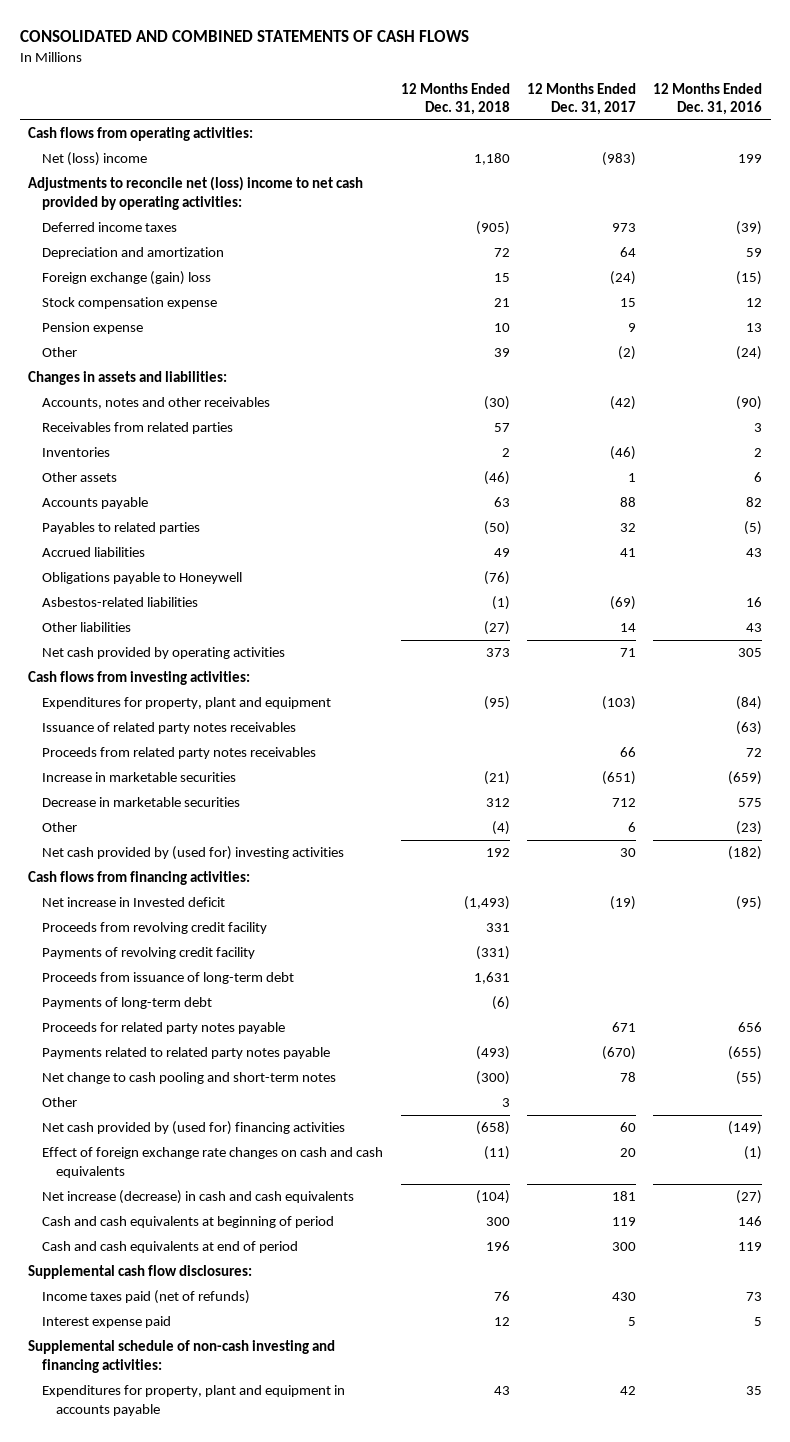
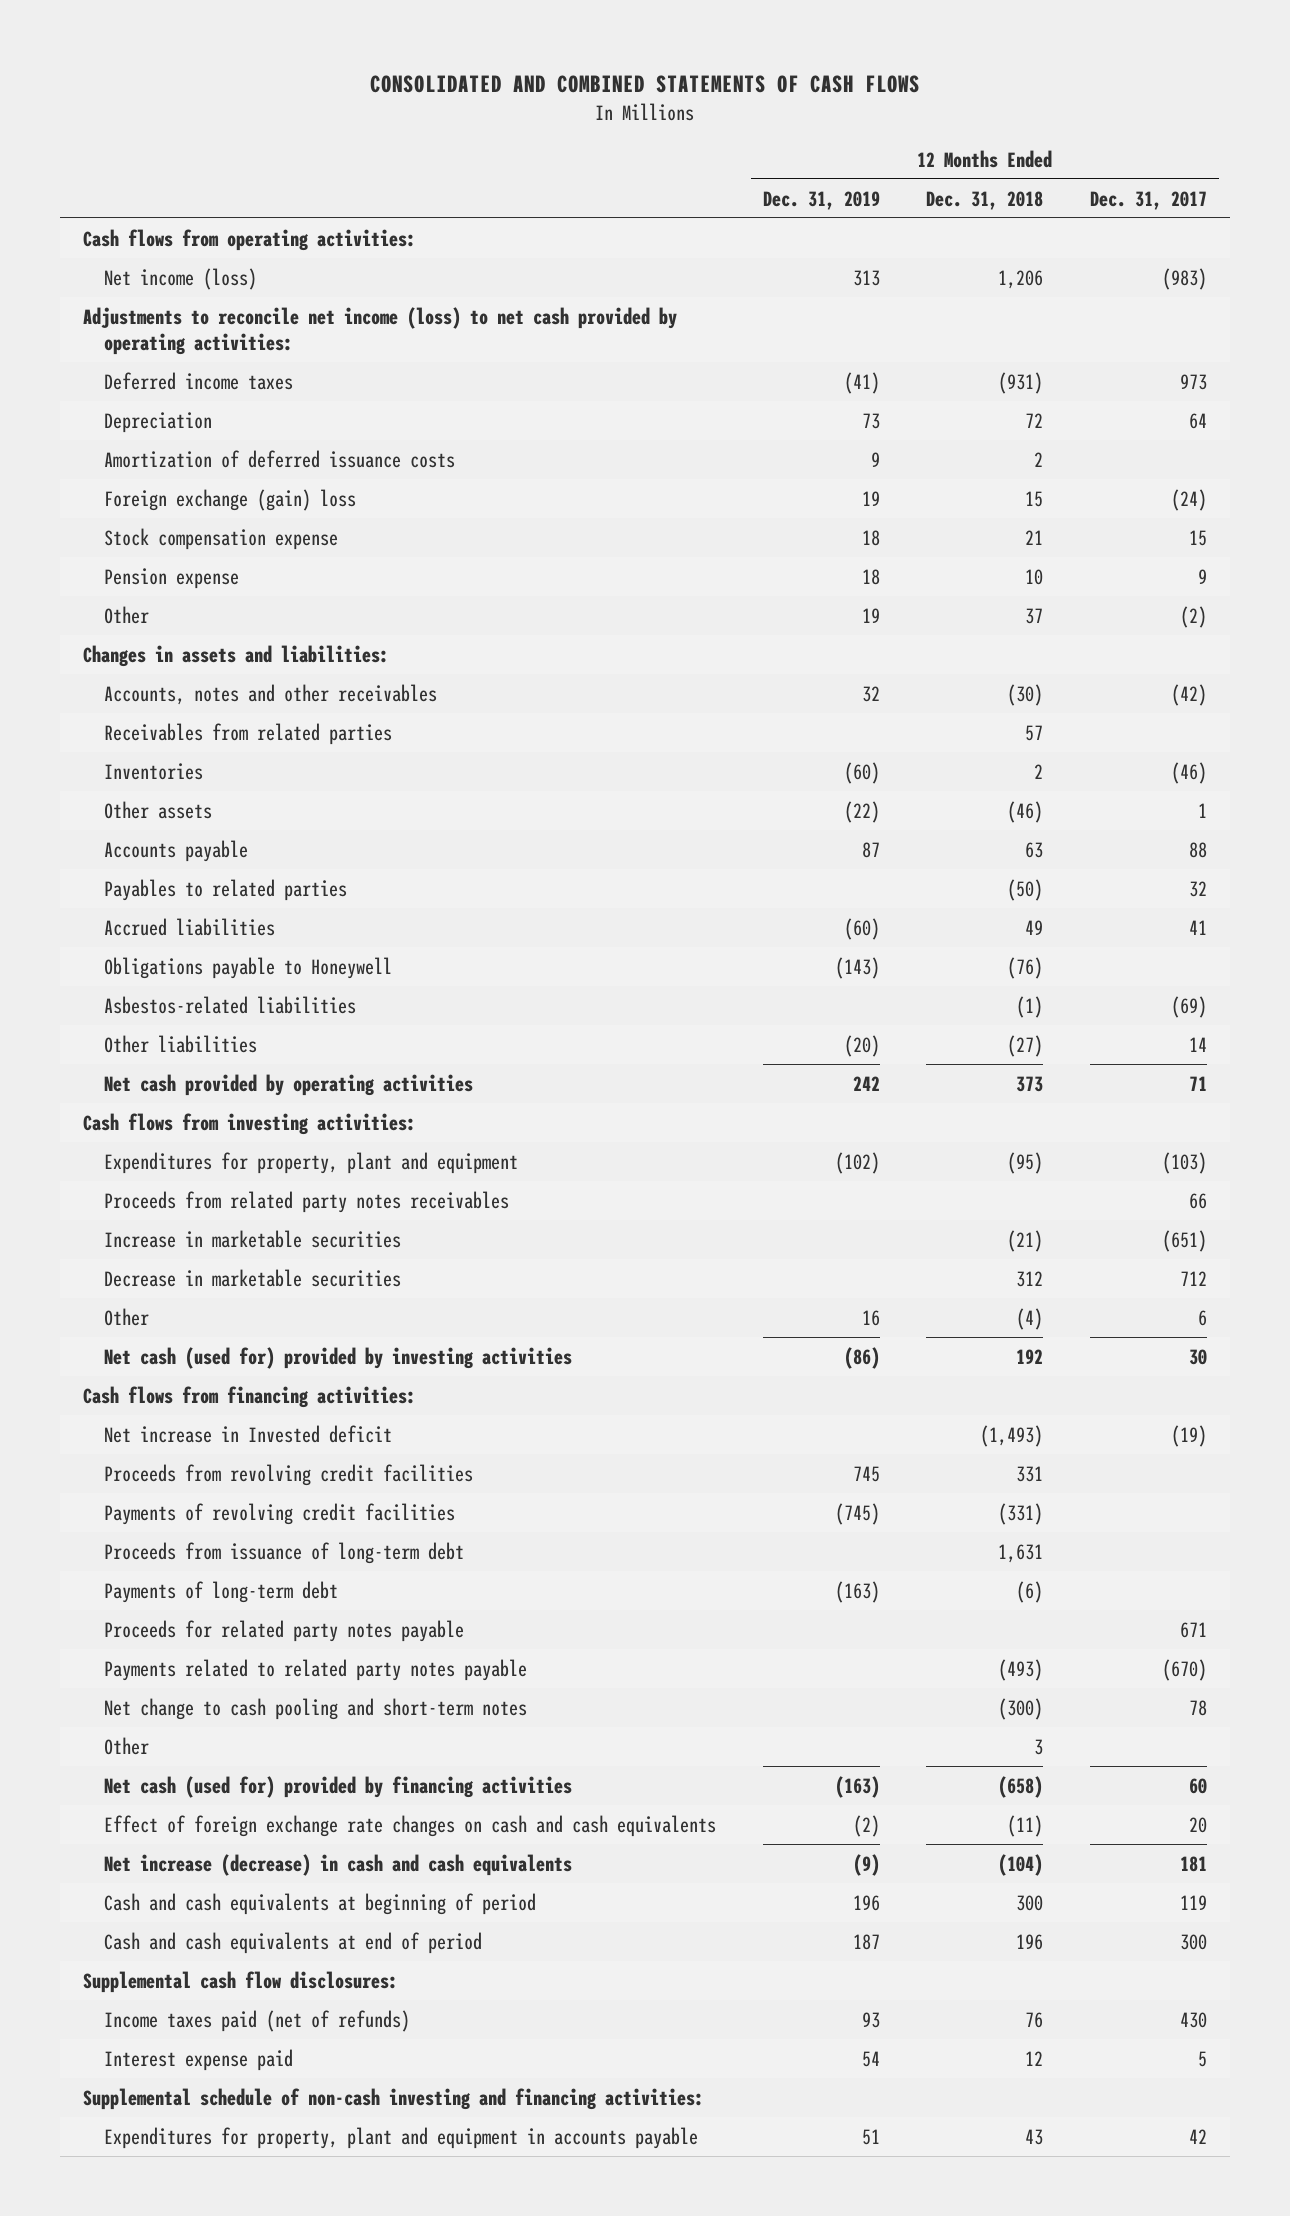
[652,82,762,116] 12 Months Ended Dec. 31, 2016 -> none
none -> [762,190,880,210] Dec. 31, 2019
[42,152,148,167] Net (loss) income -> [104,267,258,290] Net income (loss)
[473,153,510,166] 1,180 -> [998,269,1044,289] 1,206
[28,176,364,210] Adjustments to reconcile net (loss) income to net cash provided by operating activities: -> [83,306,678,356] Adjustments to reconcile net income (loss) to net cash provided by operating activities:
[475,221,510,236] (905) -> [998,371,1044,394] (931)
[42,247,225,260] Depreciation and amortization -> [104,411,213,433] Depreciation
none -> [104,449,456,468] Amortization of deferred issuance costs
[493,348,510,358] 39 -> [1025,607,1044,624] 37
[42,722,297,735] Issuance of related party notes receivables -> none
[42,846,345,861] Net cash provided by (used for) investing activities -> [104,1346,573,1369] Net cash (used for) provided by investing activities
[42,922,268,935] Proceeds from revolving credit facility -> [104,1463,474,1486] Proceeds from revolving credit facilities
[42,947,256,960] Payments of revolving credit facility -> [104,1502,456,1525] Payments of revolving credit facilities
[42,1121,346,1136] Net cash provided by (used for) financing activities -> [104,1775,573,1798] Net cash (used for) provided by financing activities

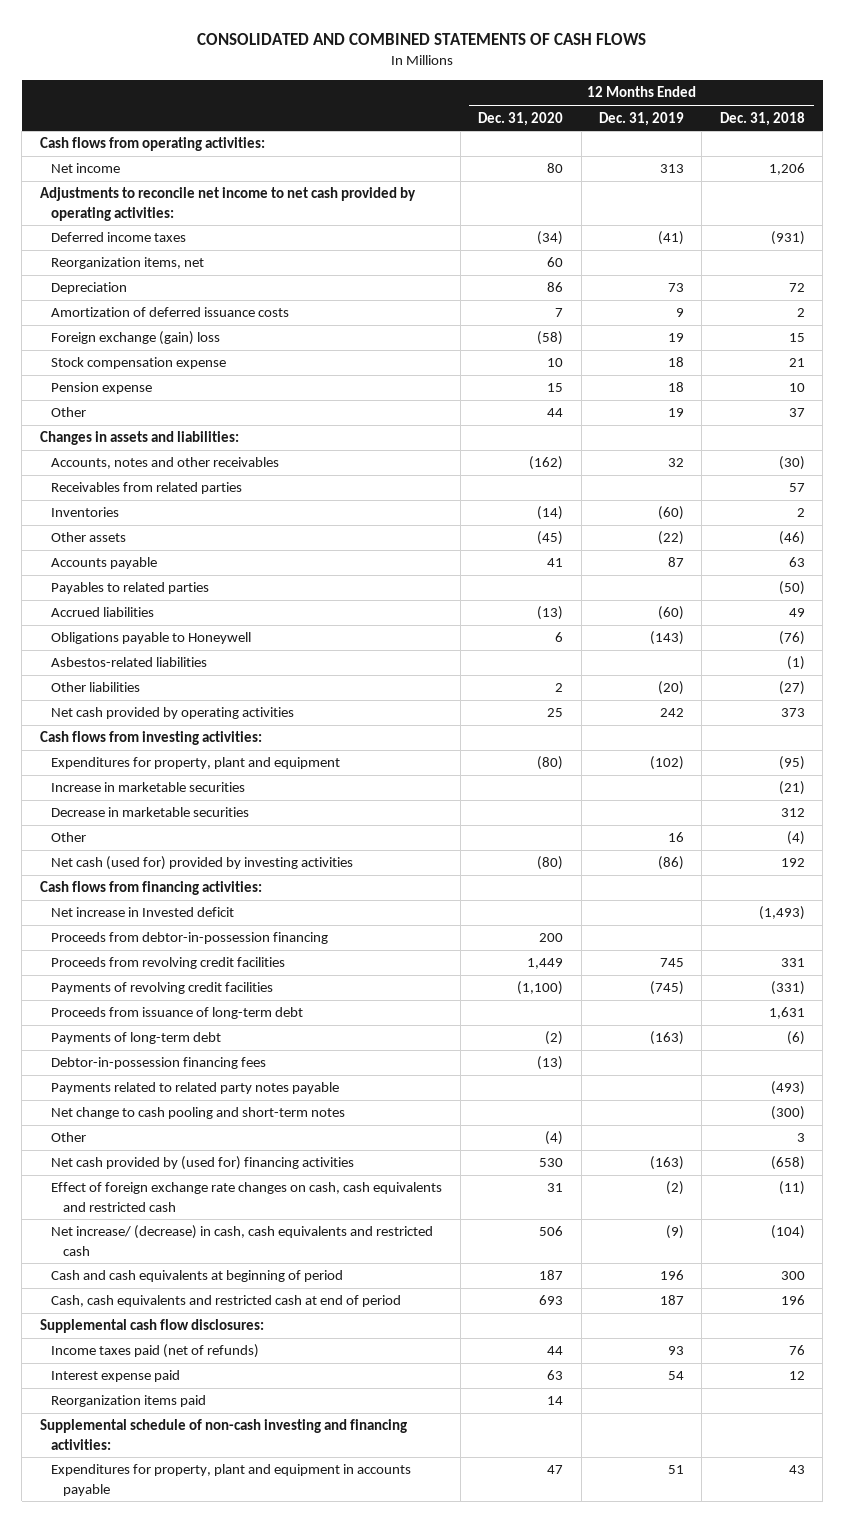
[1089,190,1207,210] Dec. 31, 2017 -> none
none -> [478,111,564,126] Dec. 31, 2020
[104,267,258,290] Net income (loss) -> [51,163,121,174] Net income
[83,306,678,356] Adjustments to reconcile net income (loss) to net cash provided by operating activities: -> [39,187,416,221] Adjustments to reconcile net income to net cash provided by operating activities:
none -> [51,257,205,270] Reorganization items, net
[104,1190,510,1213] Proceeds from related party notes receivables -> none
none -> [51,932,329,945] Proceeds from debtor-in-possession financing
[104,1619,465,1642] Proceeds for related party notes payable -> none
none -> [51,1057,267,1070] Debtor-in-possession financing fees
[104,1775,573,1798] Net cash (used for) provided by financing activities -> [51,1156,355,1171] Net cash provided by (used for) financing activities
[104,1814,717,1837] Effect of foreign exchange rate changes on cash and cash equivalents -> [51,1182,443,1212] Effect of foreign exchange rate changes on cash, cash equivalents and restricted cash
[104,1853,573,1876] Net increase (decrease) in cash and cash equivalents -> [51,1225,434,1256] Net increase/ (decrease) in cash, cash equivalents and restricted cash
[104,1931,483,1954] Cash and cash equivalents at end of period -> [51,1295,402,1308] Cash, cash equivalents and restricted cash at end of period
none -> [51,1395,207,1408] Reorganization items paid

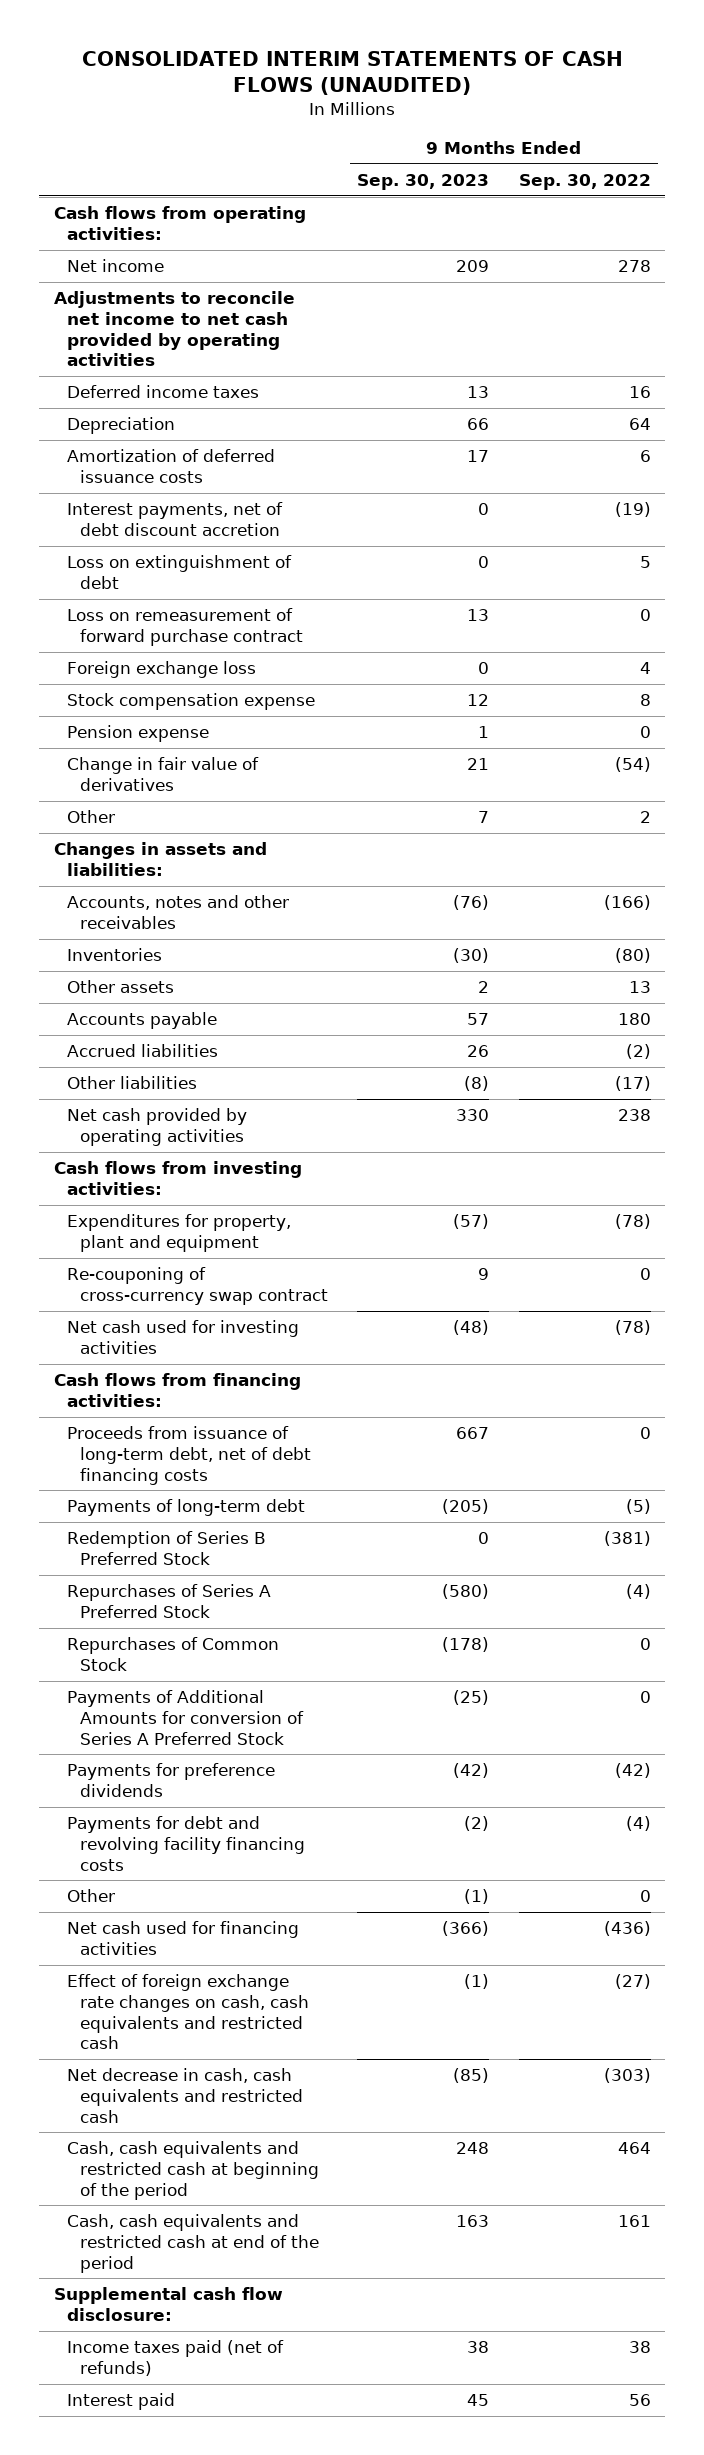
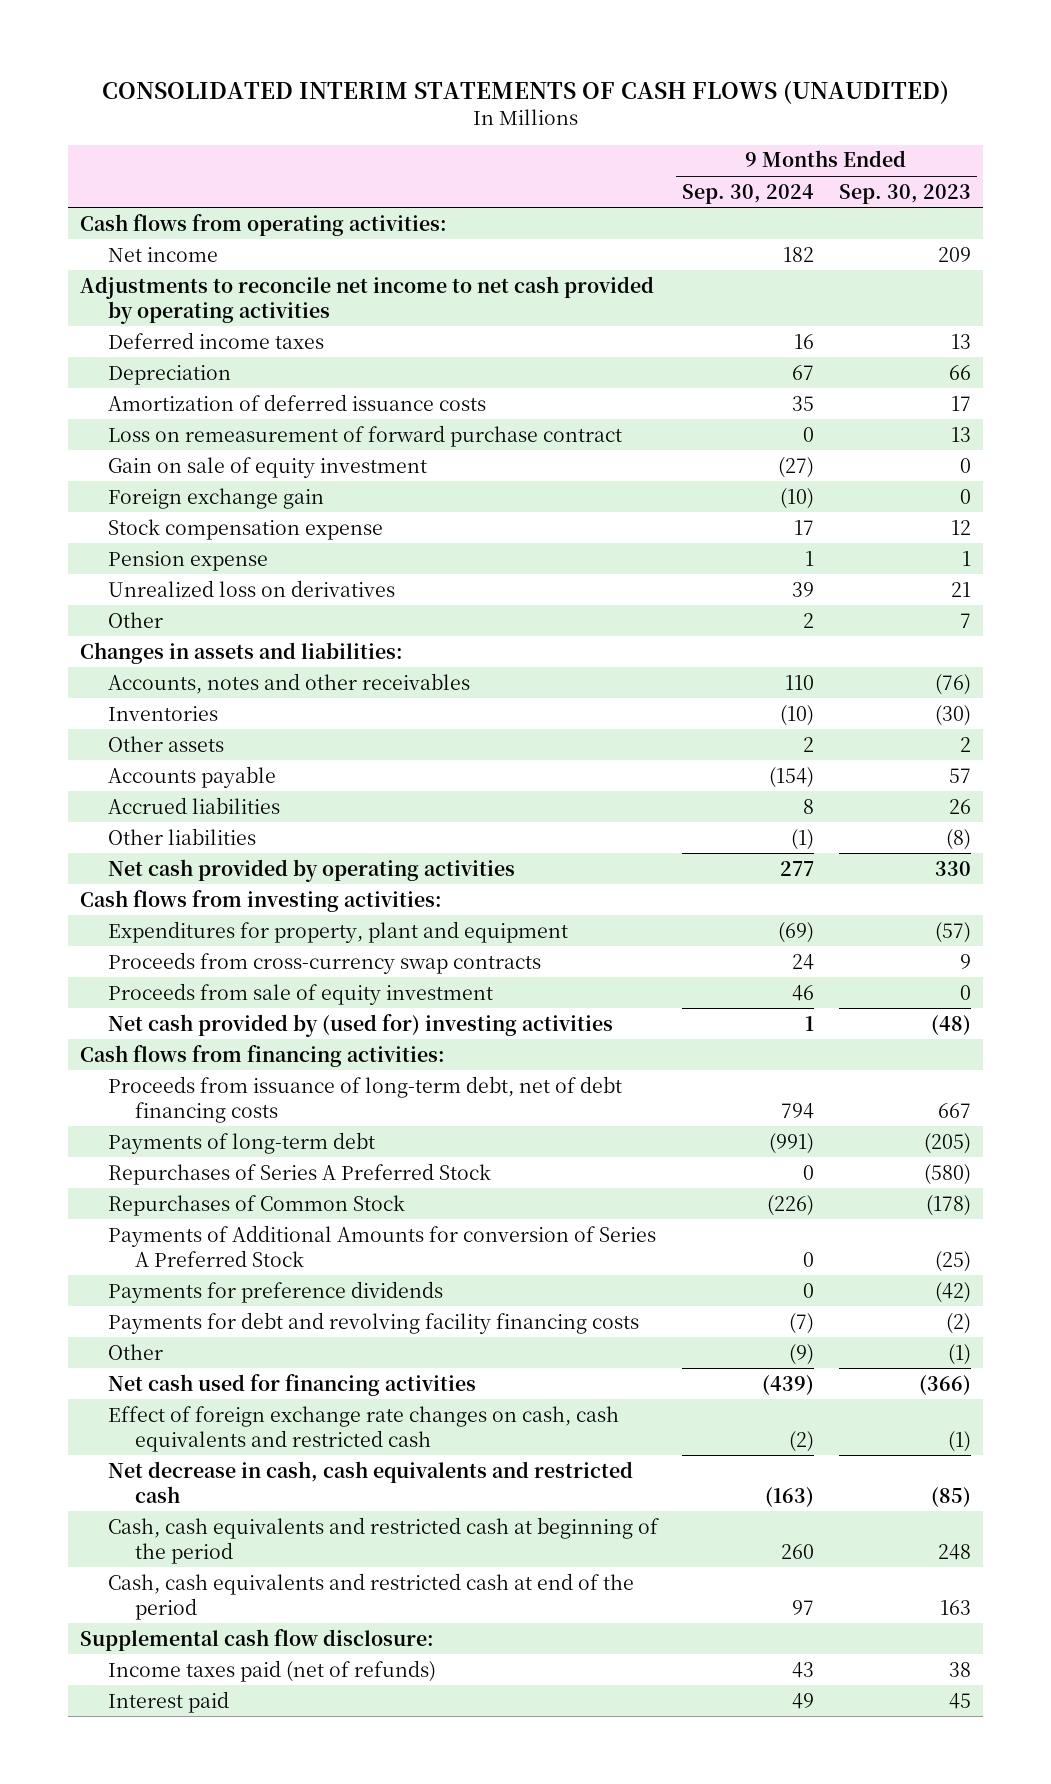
[518,173,651,190] Sep. 30, 2022 -> none
none -> [682,183,815,204] Sep. 30, 2024
[67,502,284,536] Interest payments, net of debt discount accretion -> none
[67,555,293,589] Loss on extinguishment of debt -> none
none -> [107,456,427,478] Gain on sale of equity investment
[67,661,257,679] Foreign exchange loss -> [107,487,324,509] Foreign exchange gain
[67,757,260,791] Change in fair value of derivatives -> [107,579,395,597] Unrealized loss on derivatives
[67,1267,329,1305] Re-couponing of cross-currency swap contract -> [107,951,541,974] Proceeds from cross-currency swap contracts
none -> [107,982,493,1005] Proceeds from sale of equity investment
[67,1320,300,1354] Net cash used for investing activities -> [107,1013,613,1037] Net cash provided by (used for) investing activities
[67,1531,267,1565] Redemption of Series B Preferred Stock -> none

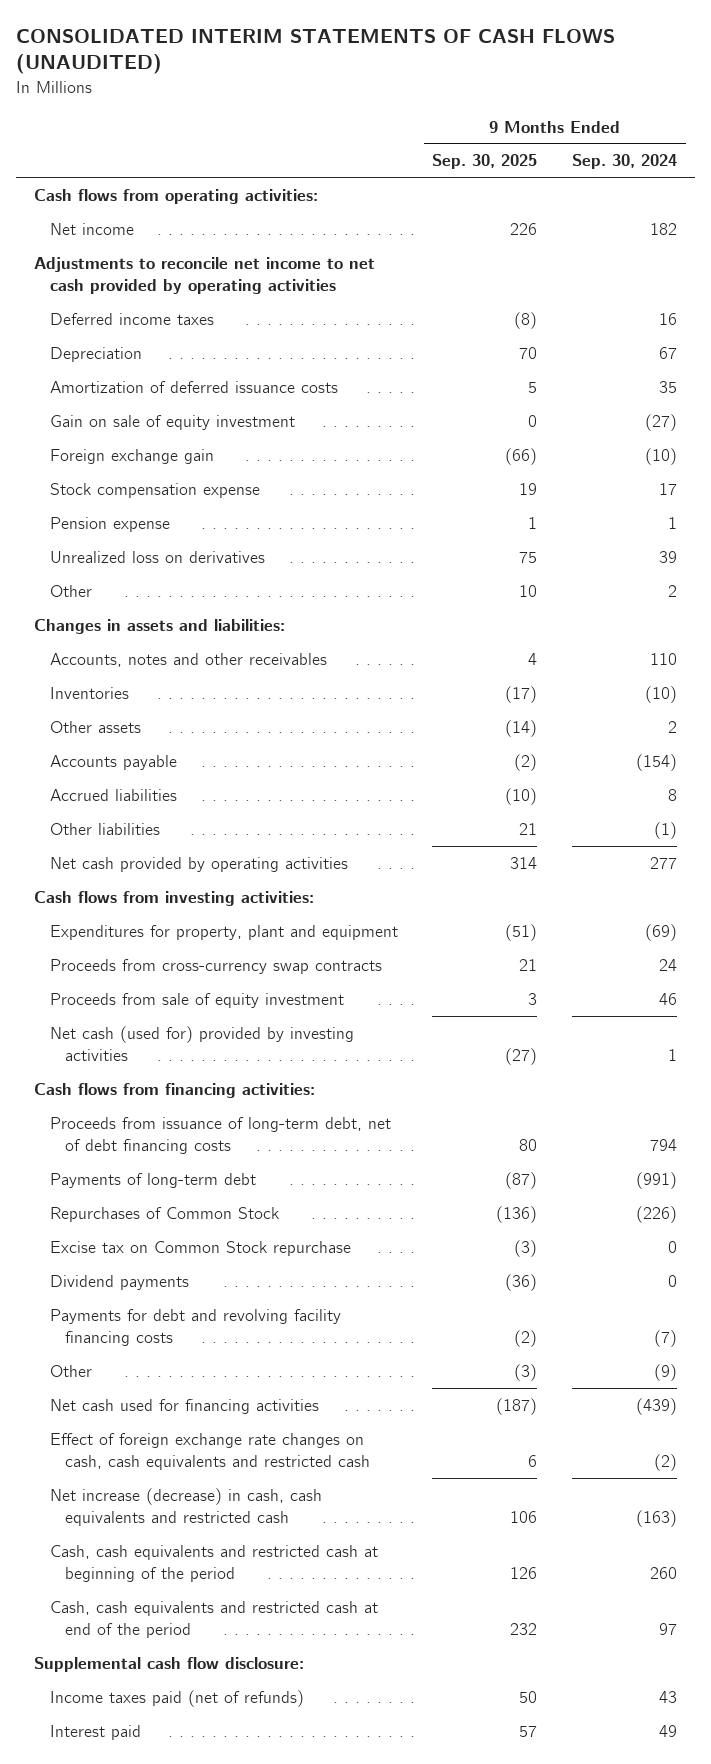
[838,183,971,204] Sep. 30, 2023 -> none
none -> [432,154,538,170] Sep. 30, 2025
[107,424,622,447] Loss on remeasurement of forward purchase contract -> none
[107,1013,613,1037] Net cash provided by (used for) investing activities -> [49,1025,354,1061] Net cash (used for) provided by investing activities
[107,1162,491,1185] Repurchases of Series A Preferred Stock -> none
[107,1224,656,1267] Payments of Additional Amounts for conversion of Series A Preferred Stock -> none
none -> [49,1240,351,1256] Excise tax on Common Stock repurchase
[107,1280,443,1303] Payments for preference dividends -> [49,1274,189,1290] Dividend payments
[107,1460,633,1503] Net decrease in cash, cash equivalents and restricted cash -> [49,1487,322,1526] Net increase (decrease) in cash, cash equivalents and restricted cash

